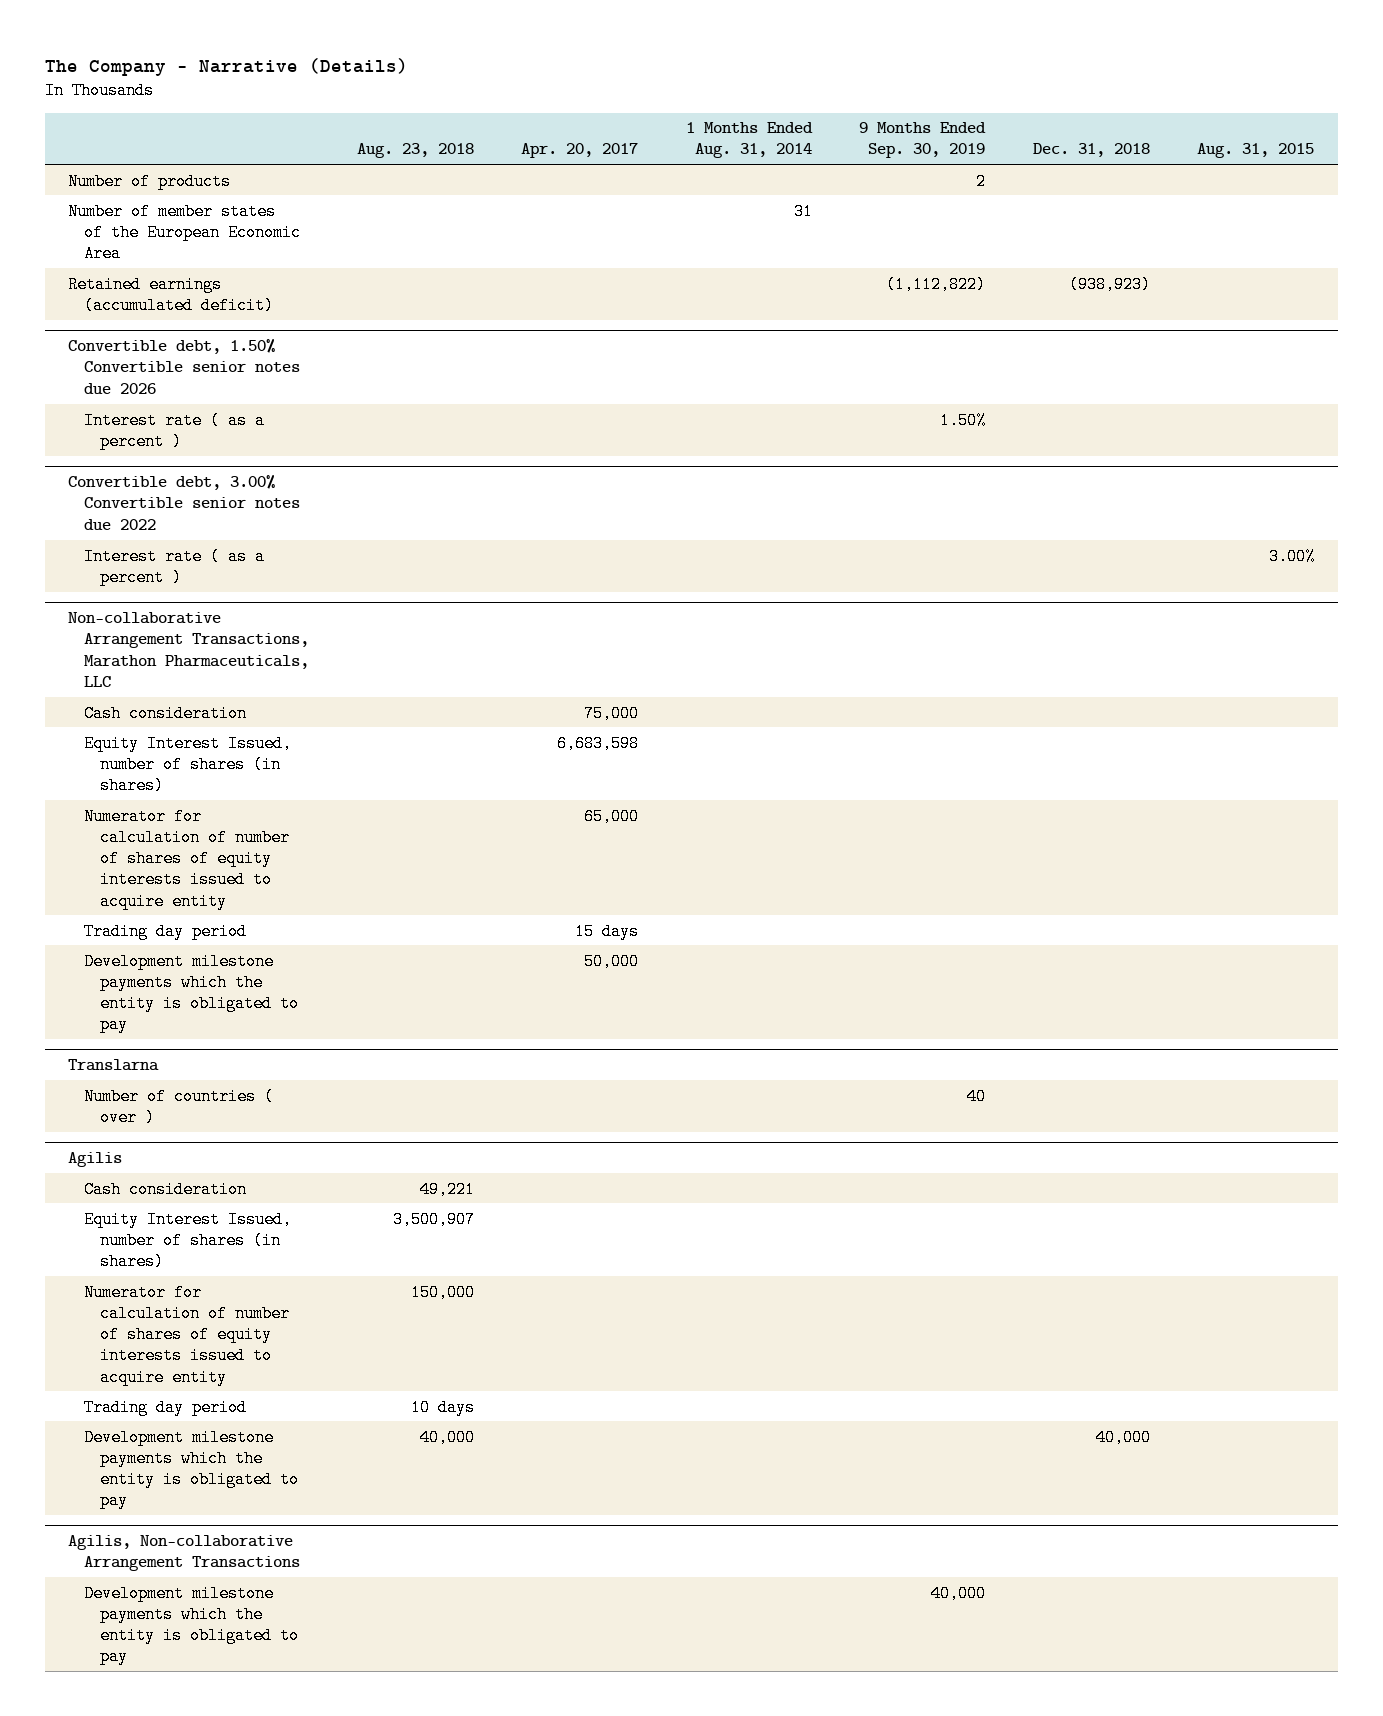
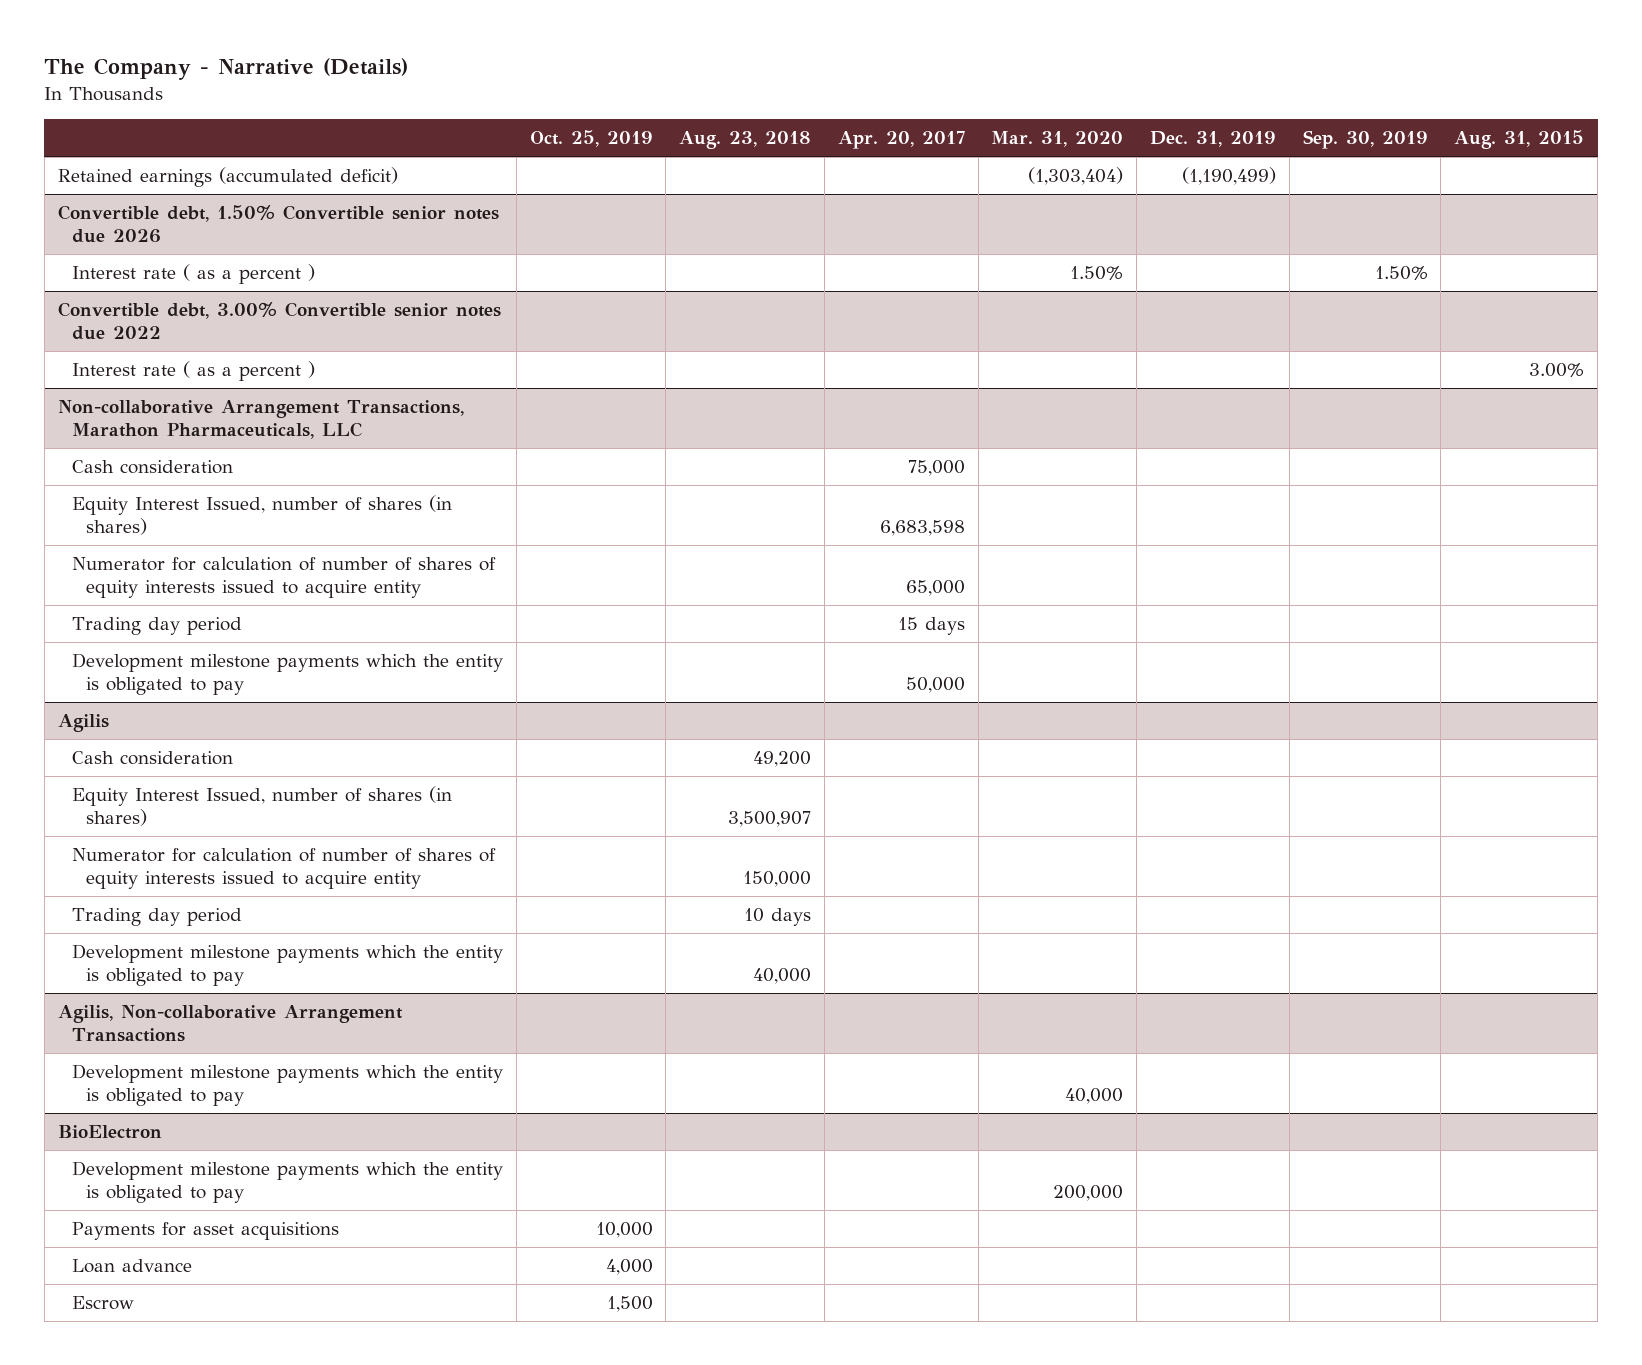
[685,122,813,159] 1 Months Ended Aug. 31, 2014 -> none
[859,122,987,159] 9 Months Ended Sep. 30, 2019 -> none
[1032,143,1150,158] Dec. 31, 2018 -> none
none -> [529,130,653,148] Oct. 25, 2019
none -> [991,131,1124,148] Mar. 31, 2020
none -> [1150,131,1277,148] Dec. 31, 2019
none -> [1302,130,1428,150] Sep. 30, 2019
[68,172,232,190] Number of products -> none
[68,202,302,263] Number of member states of the European Economic Area -> none
[68,1059,160,1072] Translarna -> none
[84,1087,275,1126] Number of countries ( over ) -> none
[419,1180,475,1198] 49,221 -> [753,751,812,768] 49,200
none -> [57,1125,162,1140] BioElectron
none -> [71,1161,503,1203] Development milestone payments which the entity is obligated to pay
none -> [71,1222,339,1241] Payments for asset acquisitions
none -> [71,1259,192,1274] Loan advance
none -> [71,1296,134,1311] Escrow

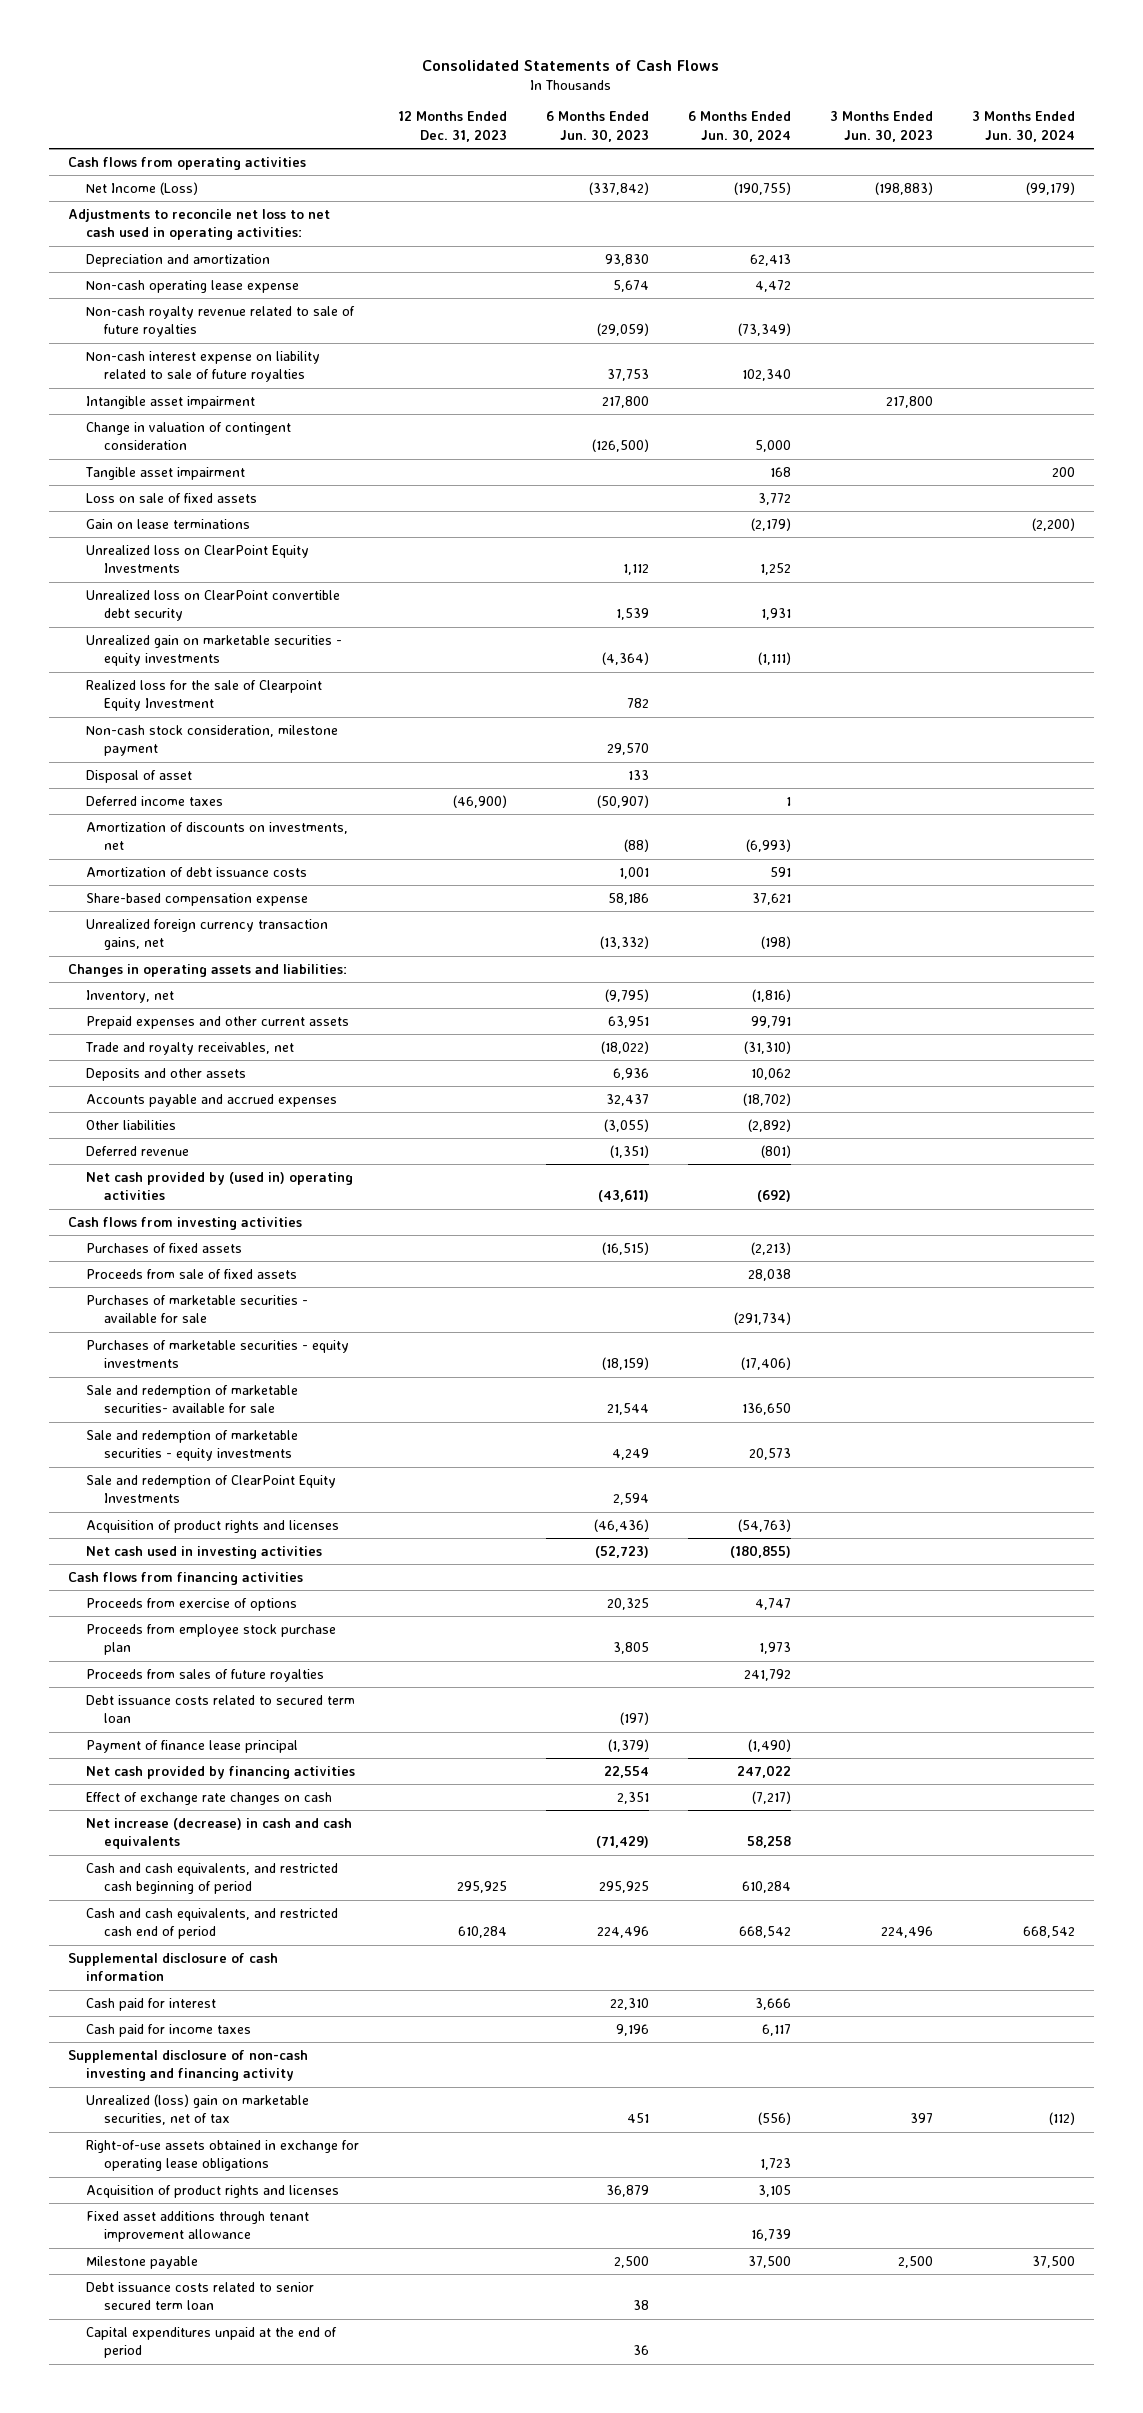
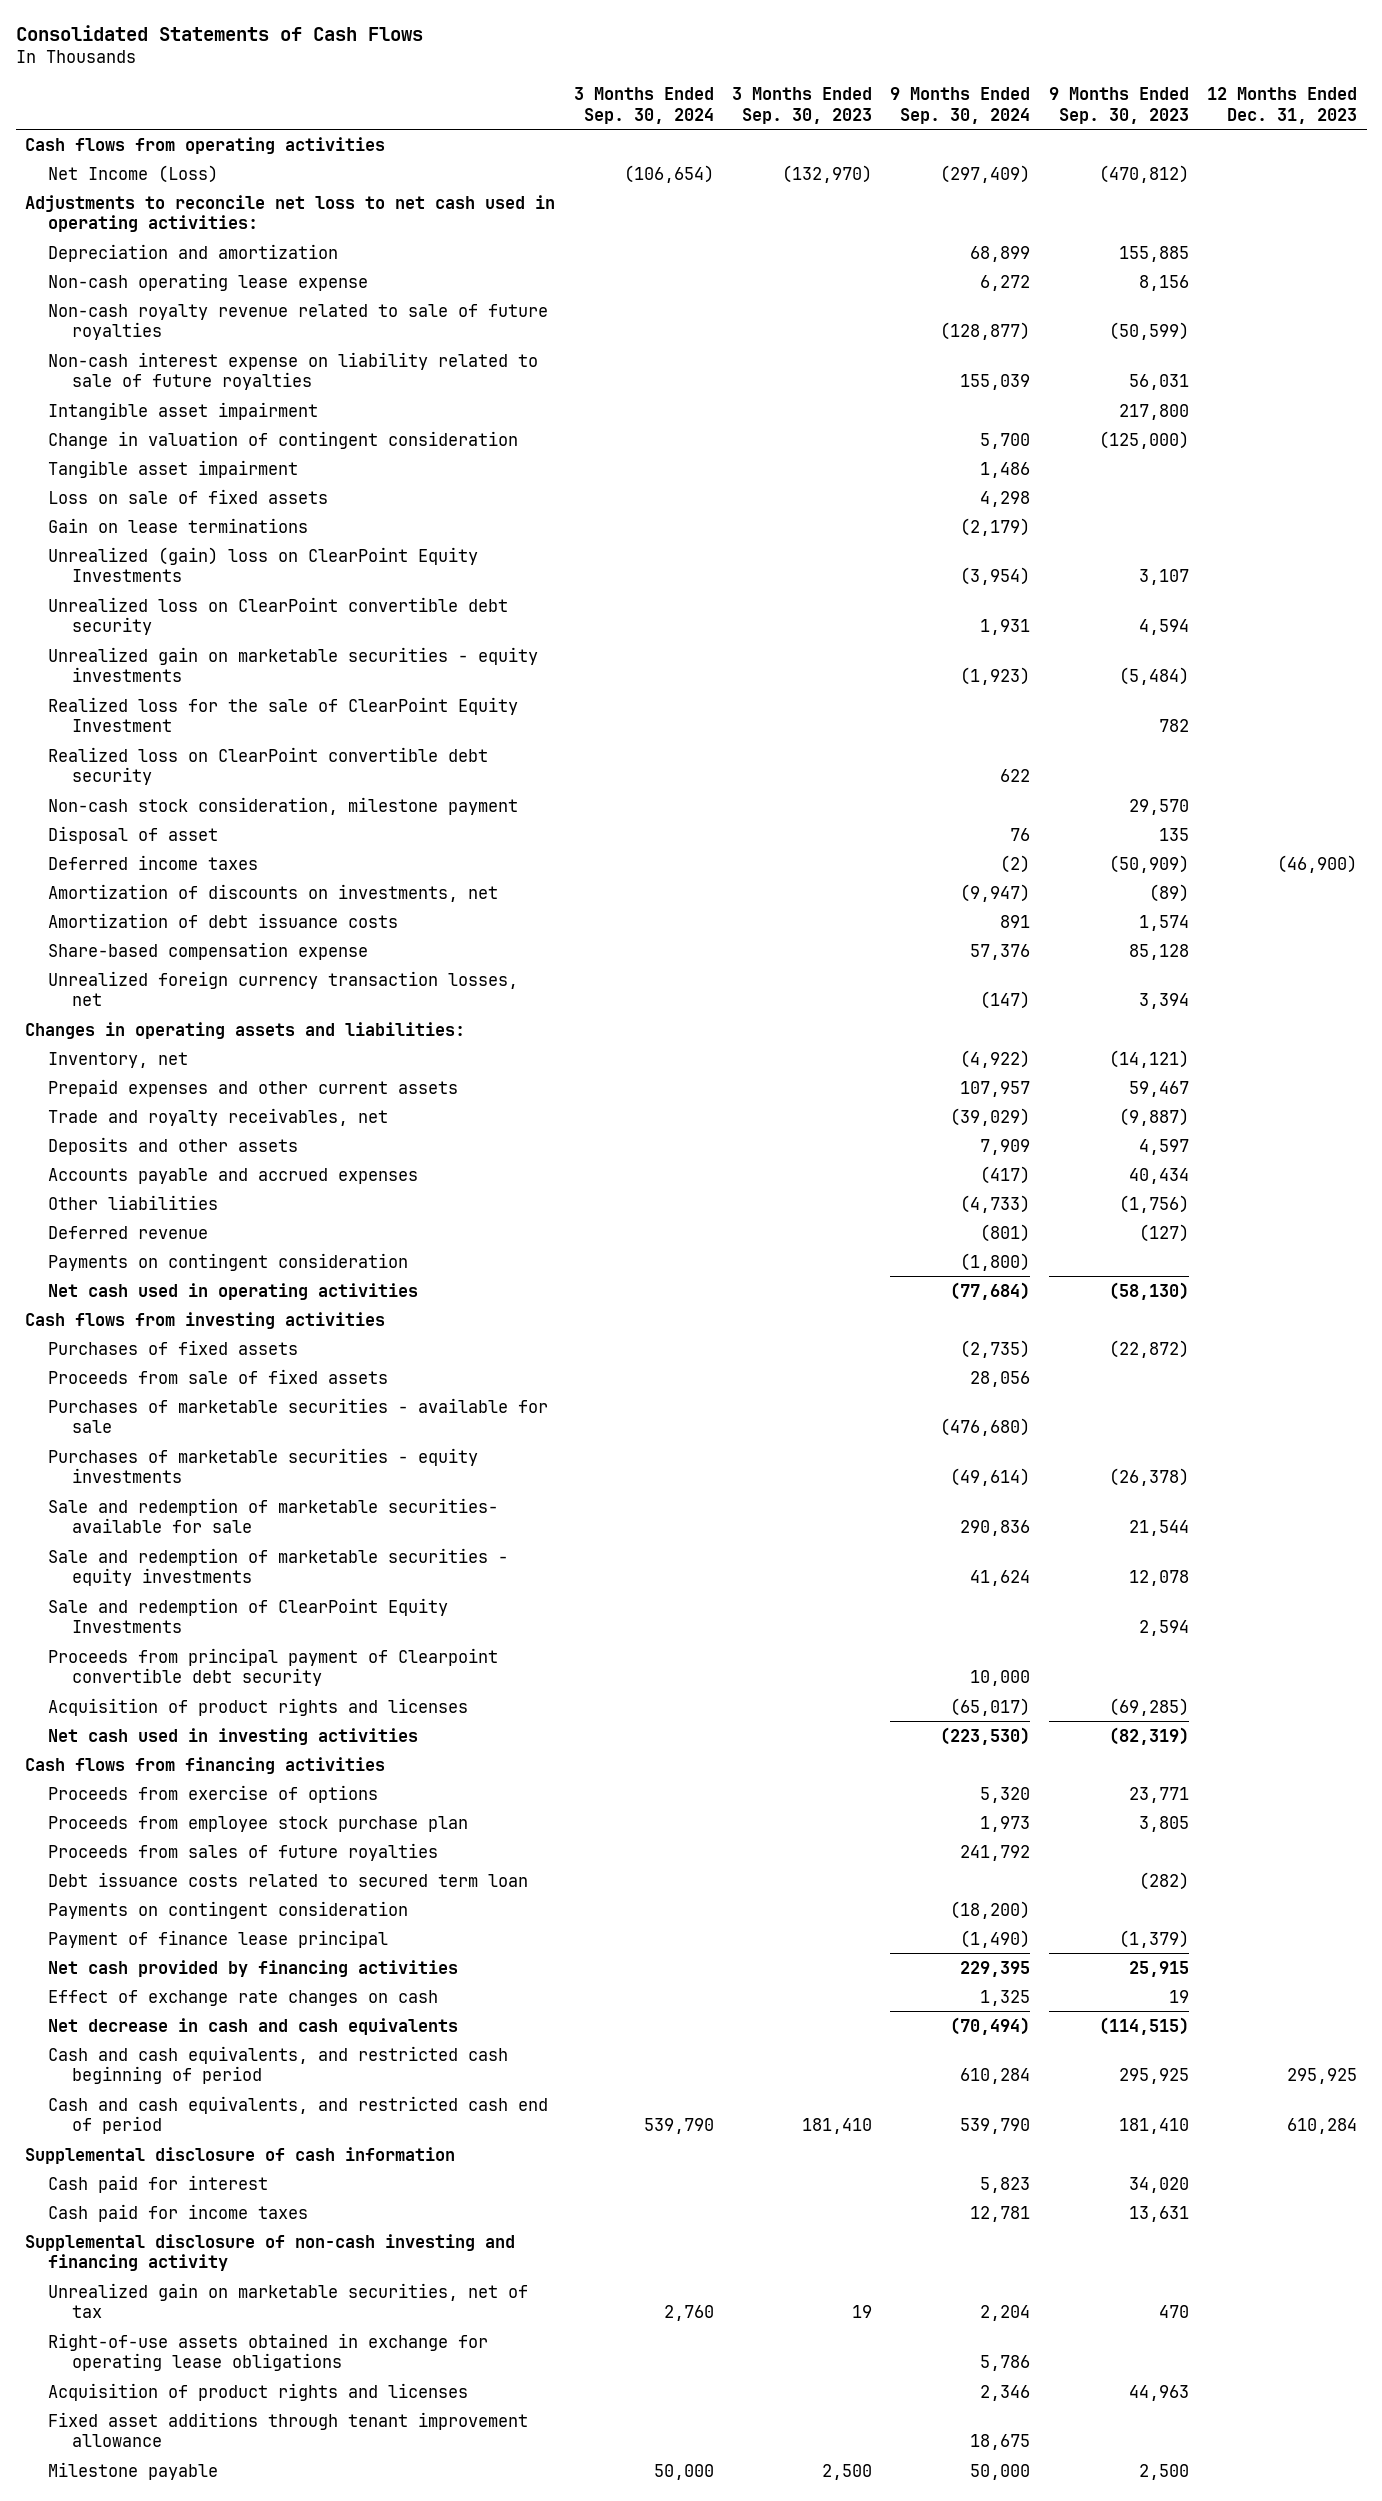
[545,111,649,142] 6 Months Ended Jun. 30, 2023 -> none
[687,111,791,142] 6 Months Ended Jun. 30, 2024 -> none
[829,111,933,142] 3 Months Ended Jun. 30, 2023 -> none
[971,111,1075,142] 3 Months Ended Jun. 30, 2024 -> none
none -> [573,87,714,124] 3 Months Ended Sep. 30, 2024
none -> [732,87,873,124] 3 Months Ended Sep. 30, 2023
none -> [890,87,1031,124] 9 Months Ended Sep. 30, 2024
none -> [1048,87,1189,124] 9 Months Ended Sep. 30, 2023
[86,544,310,574] Unrealized loss on ClearPoint Equity Investments -> [48,546,479,583] Unrealized (gain) loss on ClearPoint Equity Investments
[86,679,323,712] Realized loss for the sale of Clearpoint Equity Investment -> [48,696,519,733] Realized loss for the sale of ClearPoint Equity Investment
none -> [48,746,489,786] Realized loss on ClearPoint convertible debt security
[86,918,329,951] Unrealized foreign currency transaction gains, net -> [48,970,519,1007] Unrealized foreign currency transaction losses, net
none -> [48,1252,409,1271] Payments on contingent consideration
[86,1171,354,1201] Net cash provided by (used in) operating activities -> [48,1282,419,1300] Net cash used in operating activities
none -> [48,1647,499,1687] Proceeds from principal payment of Clearpoint convertible debt security
none -> [48,1900,409,1919] Payments on contingent consideration
[86,1817,353,1850] Net increase (decrease) in cash and cash equivalents -> [48,2017,459,2035] Net decrease in cash and cash equivalents
[86,2093,310,2126] Unrealized (loss) gain on marketable securities, net of tax -> [48,2282,529,2319] Unrealized gain on marketable securities, net of tax
[86,2281,315,2311] Debt issuance costs related to senior secured term loan -> none
[86,2326,338,2359] Capital expenditures unpaid at the end of period -> none

